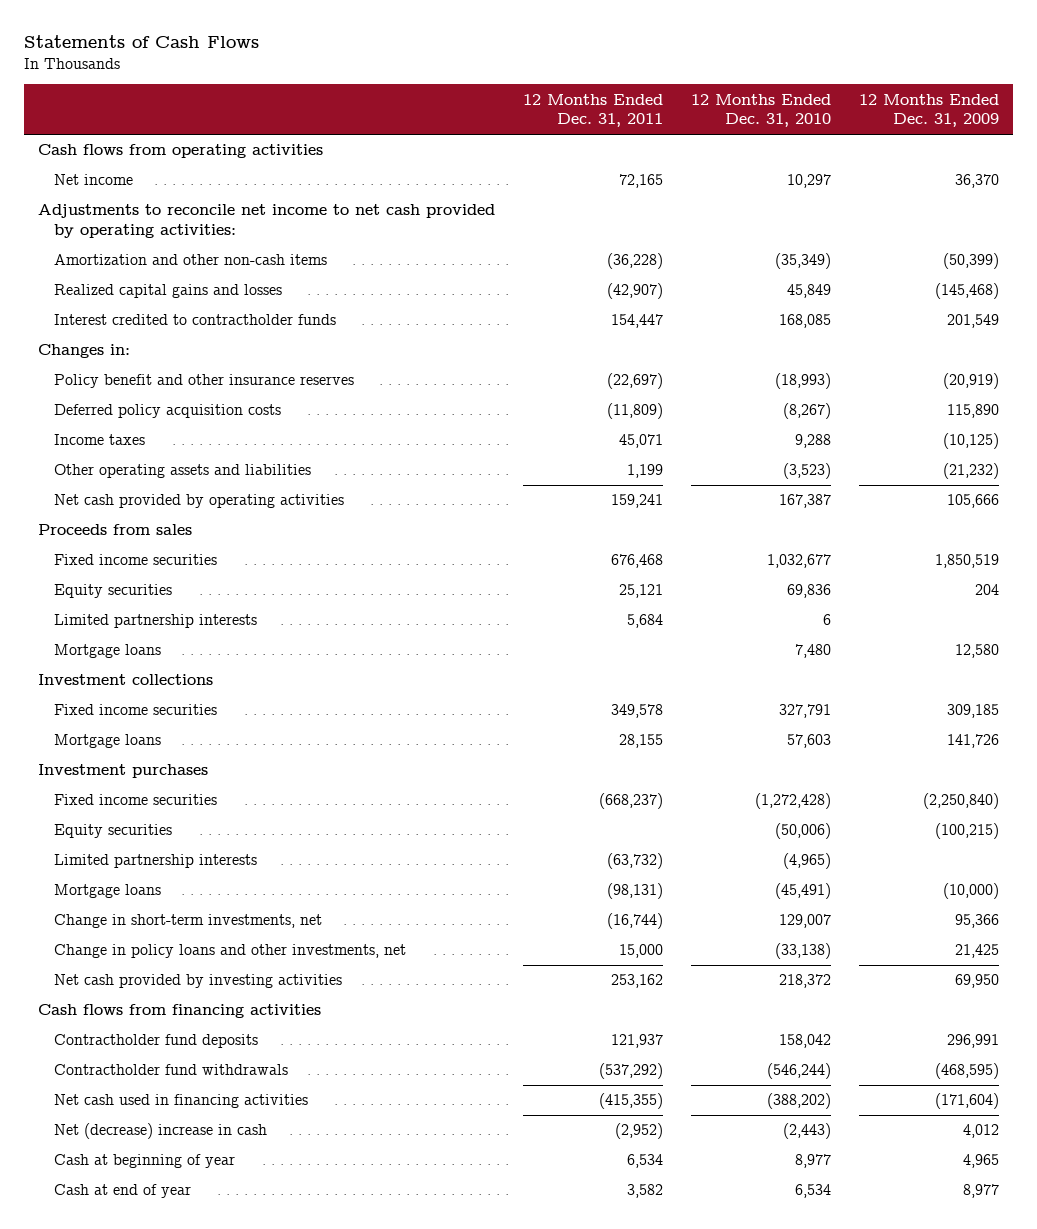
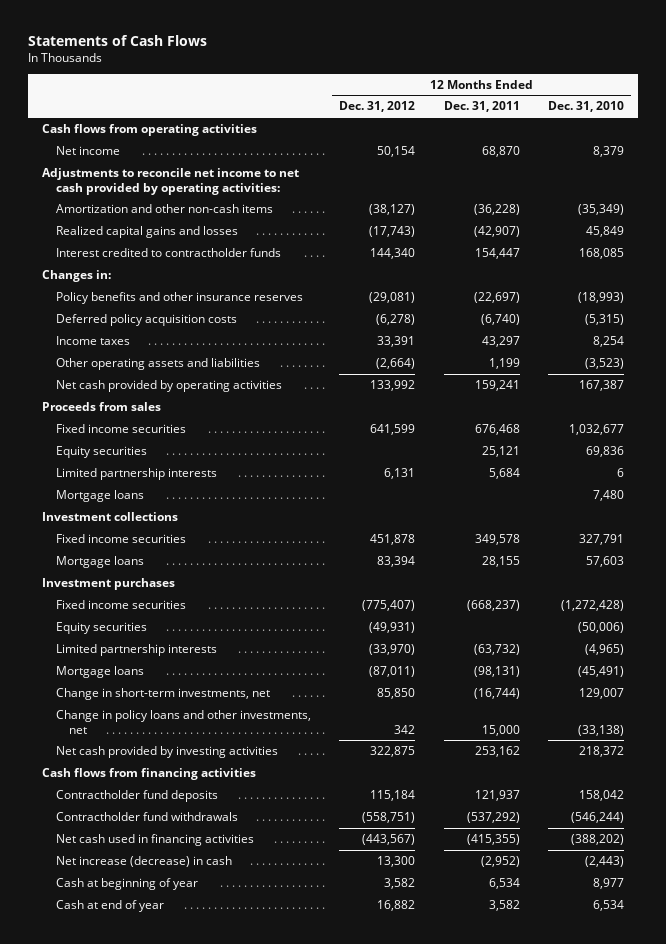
[858,93,999,128] 12 Months Ended Dec. 31, 2009 -> none
none -> [339,101,416,113] Dec. 31, 2012
[618,174,663,189] 72,165 -> [481,146,520,158] 68,870
[786,174,831,189] 10,297 -> [592,146,624,158] 8,379
[53,374,354,389] Policy benefit and other insurance reserves -> [55,292,303,305] Policy benefits and other insurance reserves
[606,403,663,420] (11,809) -> [480,314,520,326] (6,740)
[782,403,831,420] (8,267) -> [584,314,624,326] (5,315)
[618,434,663,449] 45,071 -> [481,336,520,348] 43,297
[794,434,831,449] 9,288 -> [592,336,624,348] 8,254
[53,1123,267,1140] Net (decrease) increase in cash -> [55,856,232,868] Net increase (decrease) in cash

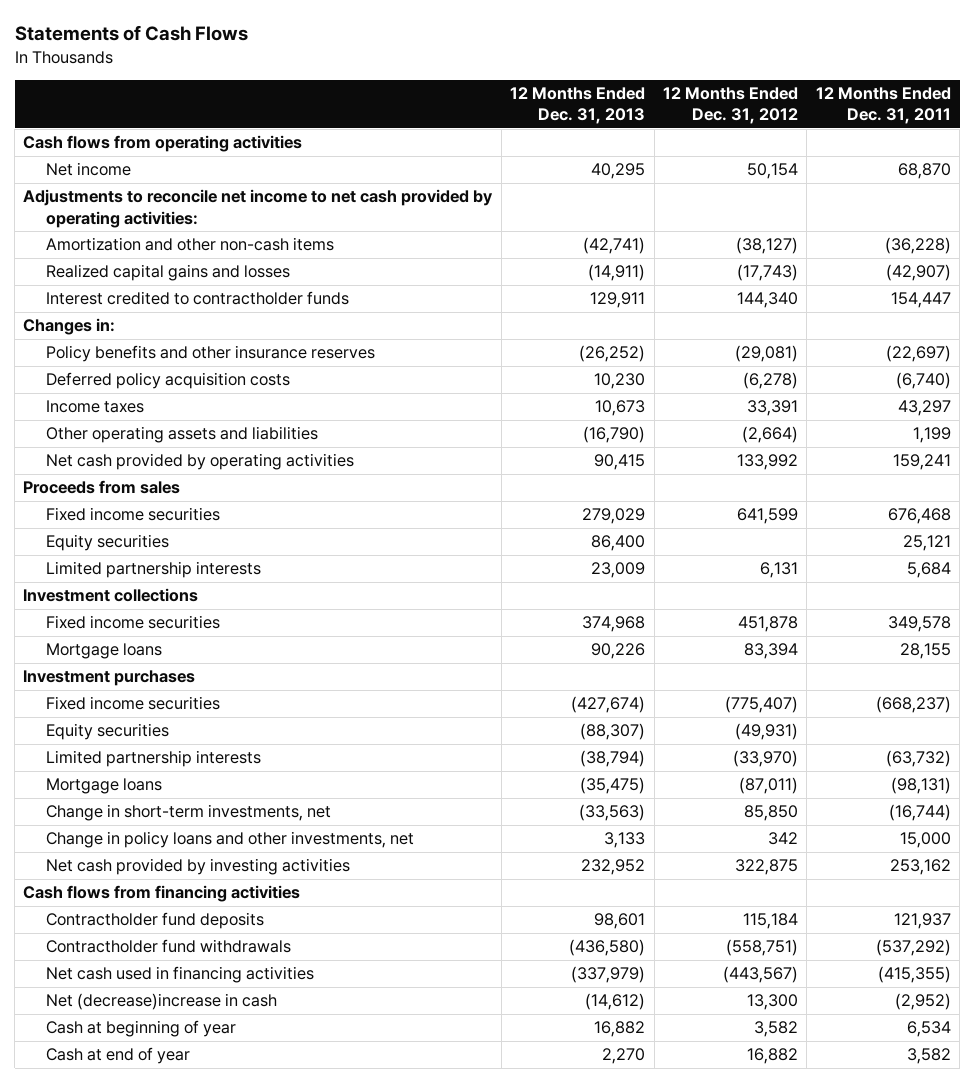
[547,101,624,113] Dec. 31, 2010 -> none
none -> [510,86,646,125] 12 Months Ended Dec. 31, 2013
[55,490,144,503] Mortgage loans -> none
[55,856,232,868] Net increase (decrease) in cash -> [45,993,277,1011] Net (decrease)increase in cash

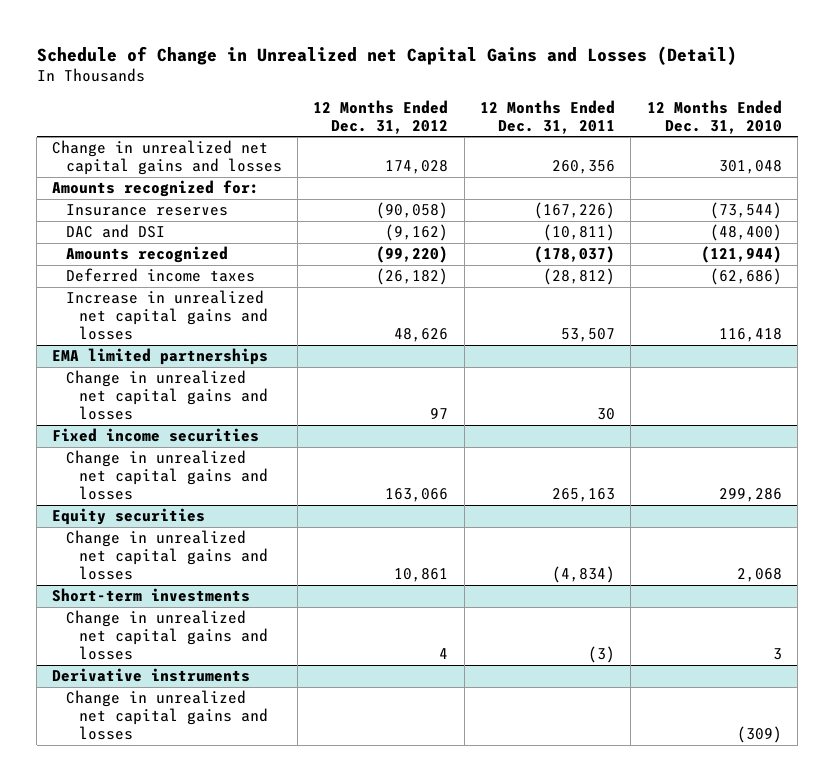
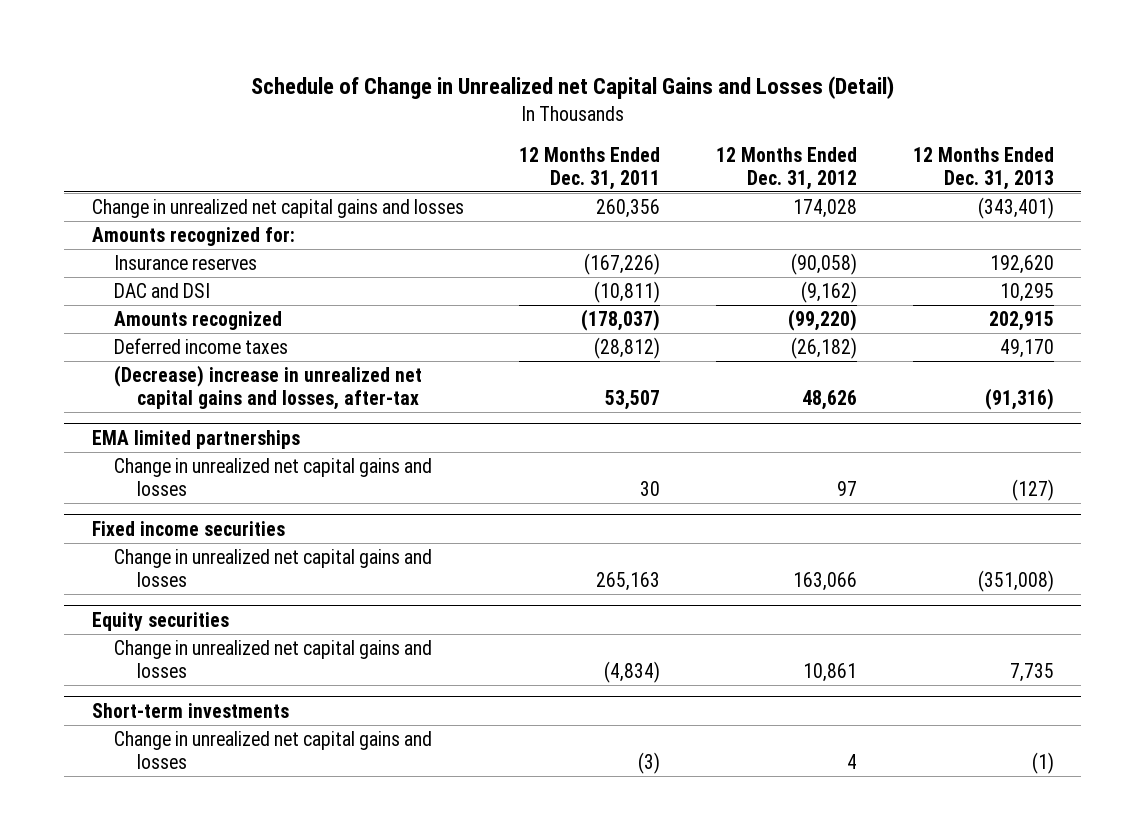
[646,100,782,134] 12 Months Ended Dec. 31, 2010 -> none
none -> [912,146,1054,190] 12 Months Ended Dec. 31, 2013
[65,290,269,340] Increase in unrealized net capital gains and losses -> [114,365,423,410] (Decrease) increase in unrealized net capital gains and losses, after-tax
[52,668,251,683] Derivative instruments -> none
[65,690,269,740] Change in unrealized net capital gains and losses -> none

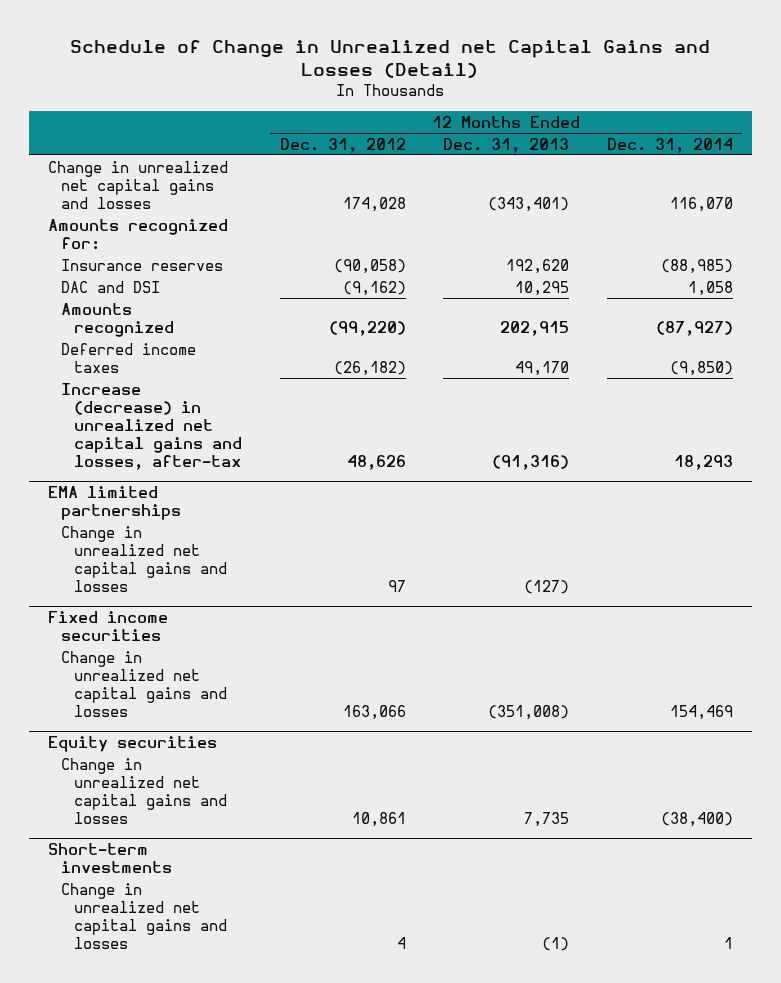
[519,146,661,190] 12 Months Ended Dec. 31, 2011 -> none
none -> [606,137,733,153] Dec. 31, 2014
[114,365,423,410] (Decrease) increase in unrealized net capital gains and losses, after-tax -> [61,382,243,470] Increase (decrease) in unrealized net capital gains and losses, after-tax

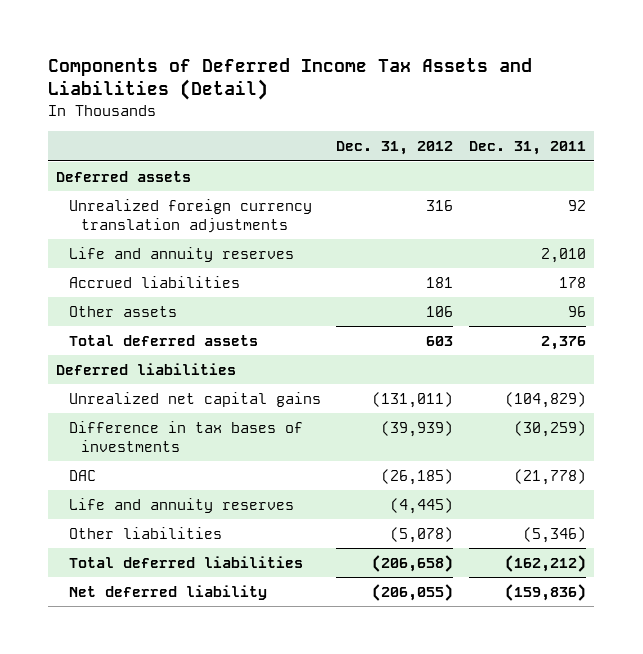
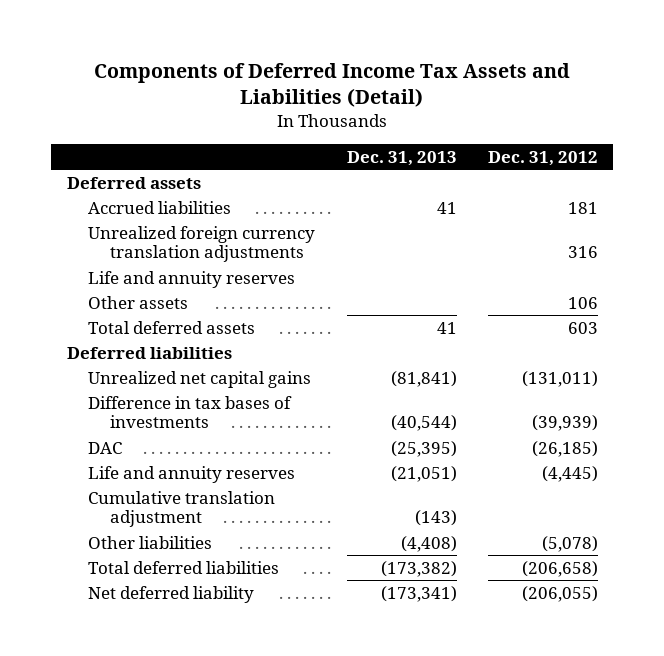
[469,141,587,156] Dec. 31, 2011 -> none
none -> [346,150,457,166] Dec. 31, 2013
[68,276,240,289] Accrued liabilities -> [88,200,232,214] Accrued liabilities
none -> [88,490,276,528] Cumulative translation adjustment

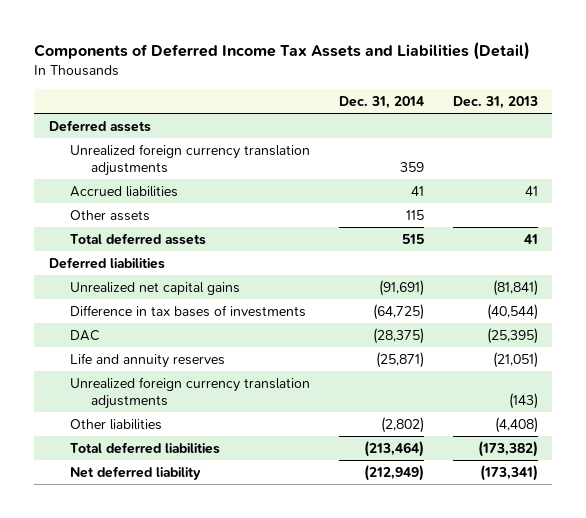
[487,150,598,166] Dec. 31, 2012 -> none
none -> [338,95,424,109] Dec. 31, 2014
[88,270,296,288] Life and annuity reserves -> none
[88,200,232,214] Accrued liabilities -> [69,185,178,197] Accrued liabilities
[88,490,276,528] Cumulative translation adjustment -> [69,376,310,409] Unrealized foreign currency translation adjustments

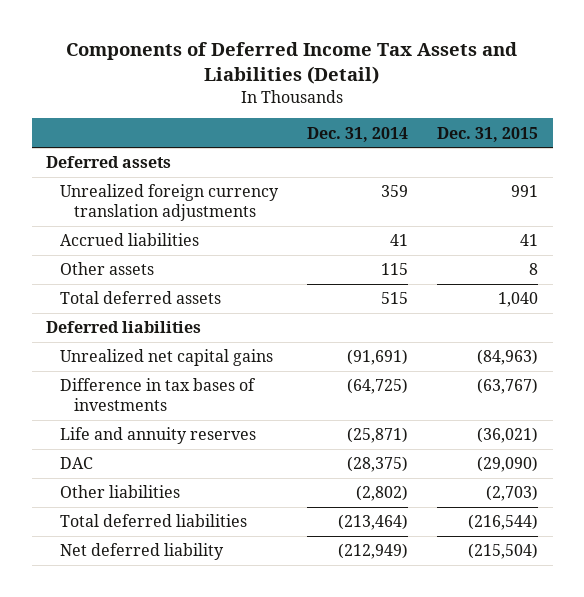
[452,95,538,109] Dec. 31, 2013 -> none
none -> [437,126,539,142] Dec. 31, 2015
[69,376,310,409] Unrealized foreign currency translation adjustments -> none
[69,329,100,341] DAC -> [60,457,94,470] DAC

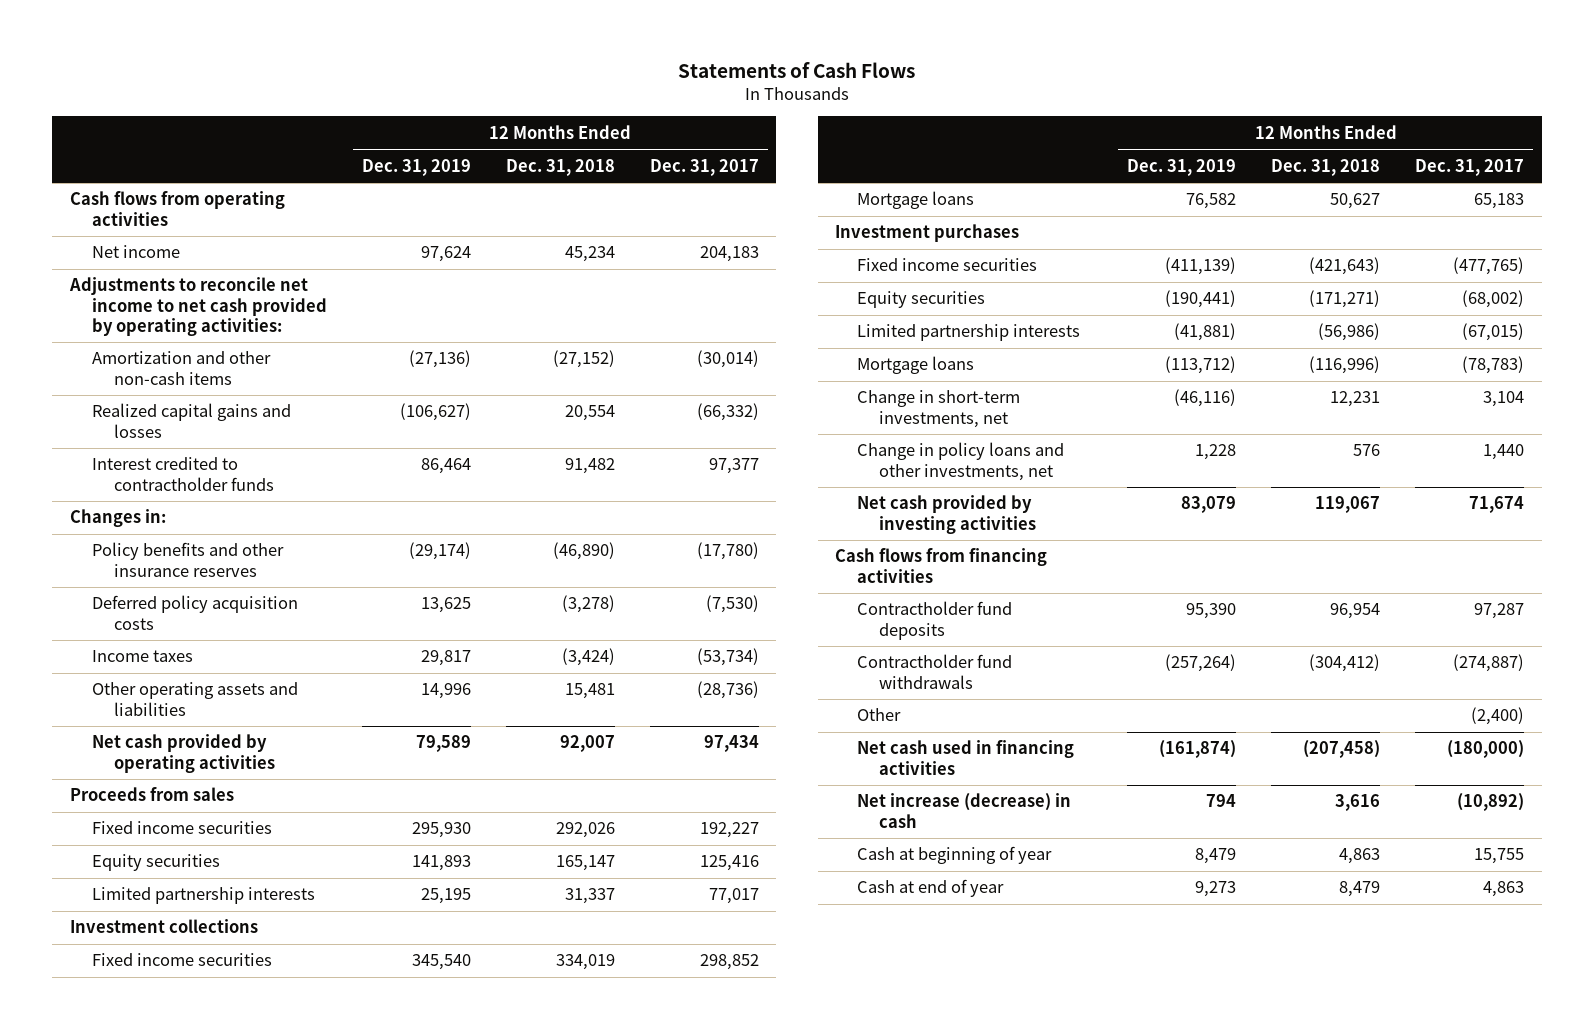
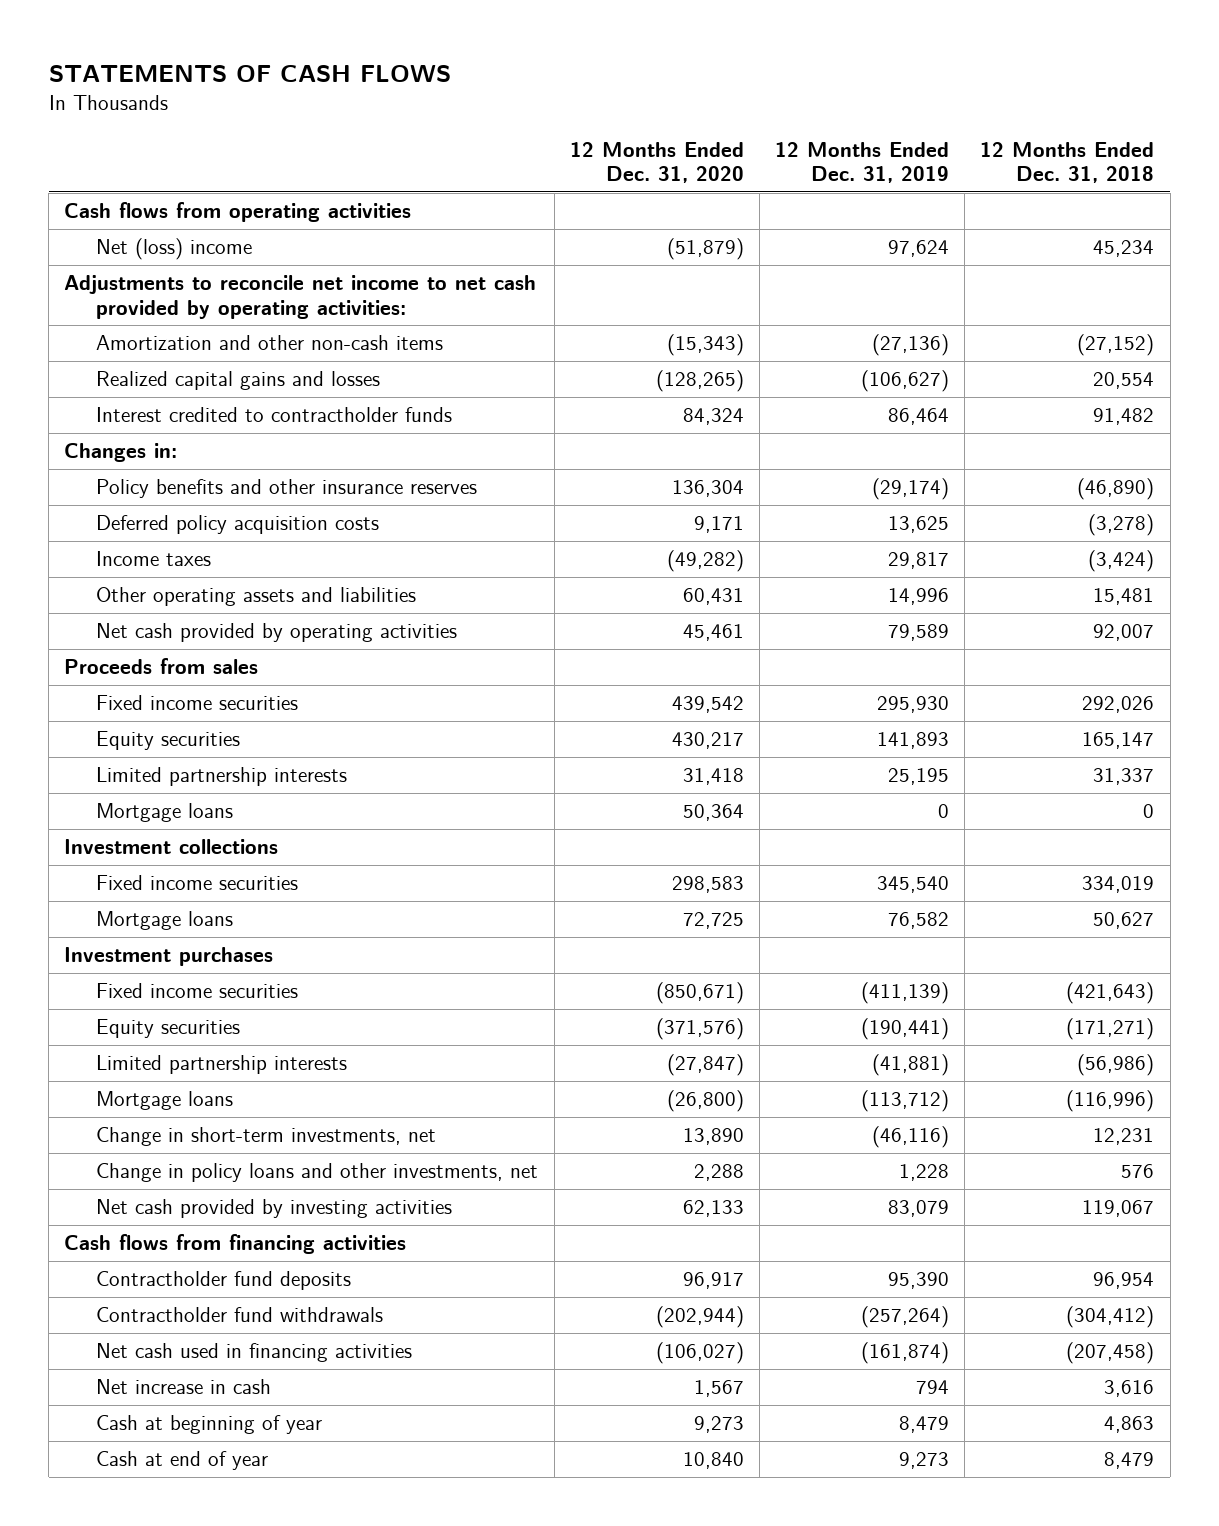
[677,61,915,78] Statements of Cash Flows -> [48,64,451,82] STATEMENTS OF CASH FLOWS
[649,158,759,176] Dec. 31, 2017 -> none
none -> [569,141,744,184] 12 Months Ended Dec. 31, 2020
[91,245,180,259] Net income -> [96,238,253,261] Net (loss) income
none -> [96,803,234,823] Mortgage loans
[857,708,902,722] Other -> none
[857,793,1072,828] Net increase (decrease) in cash -> [96,1379,272,1395] Net increase in cash

